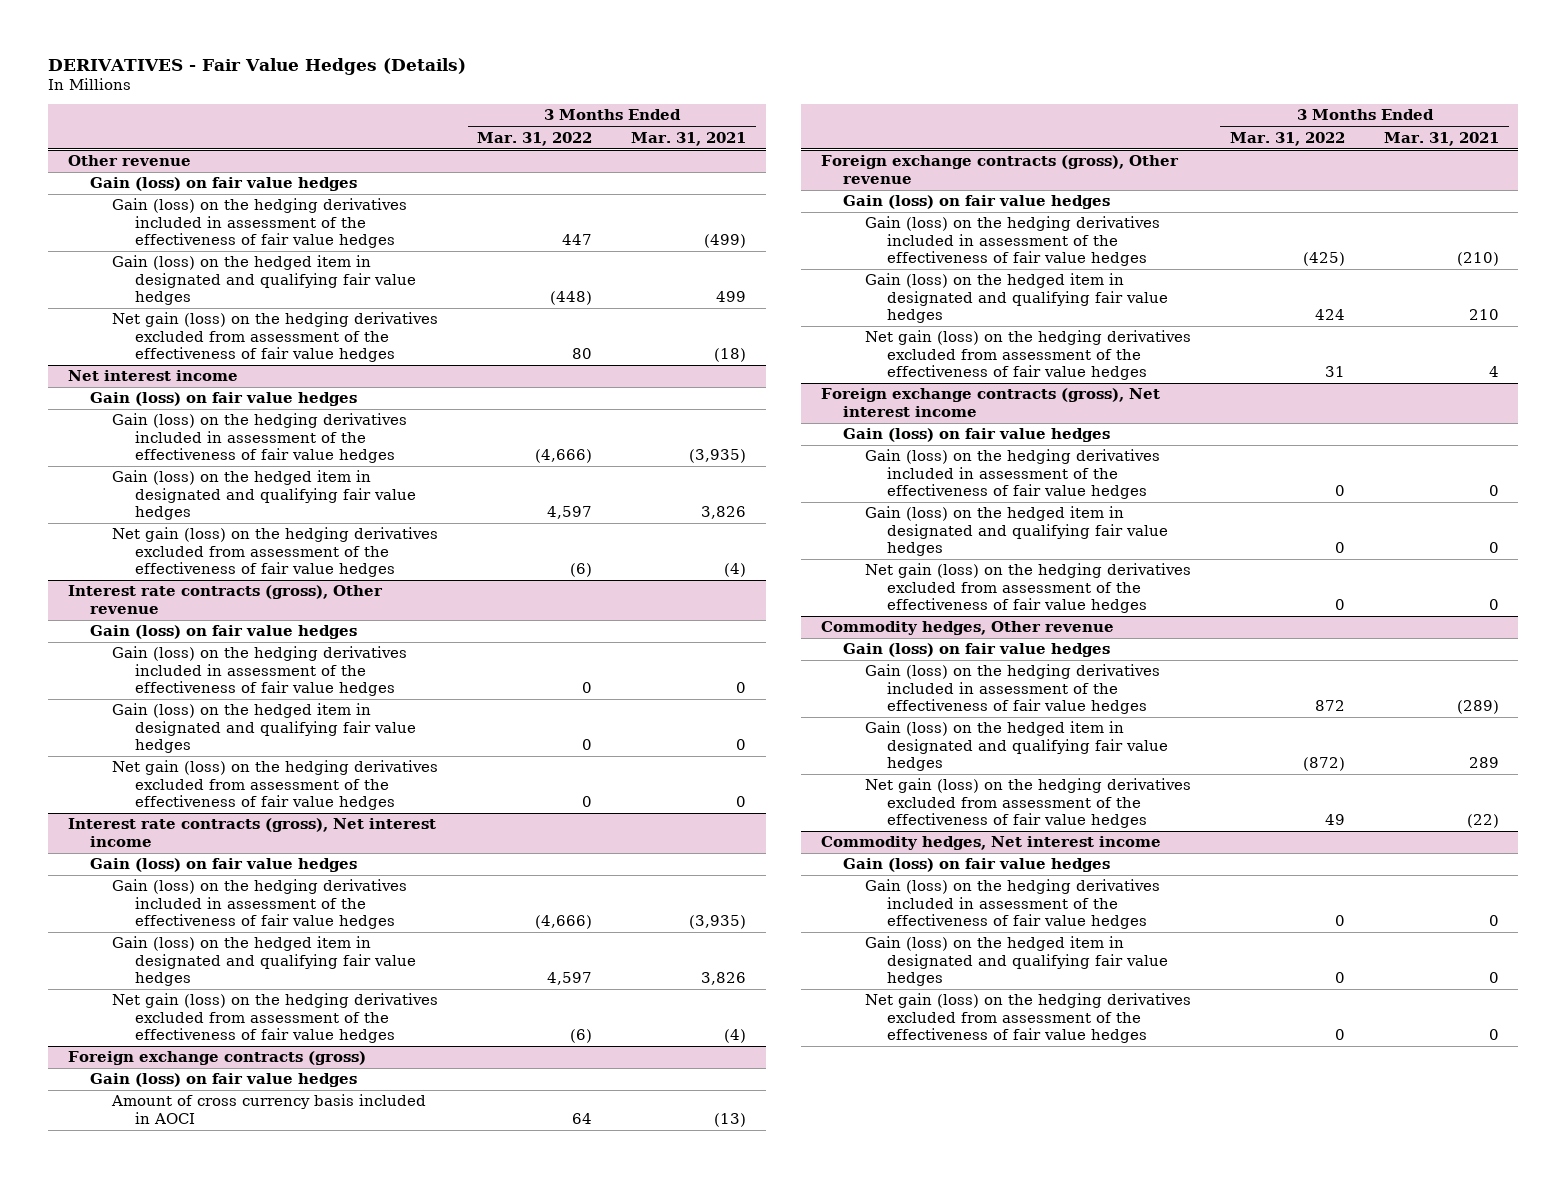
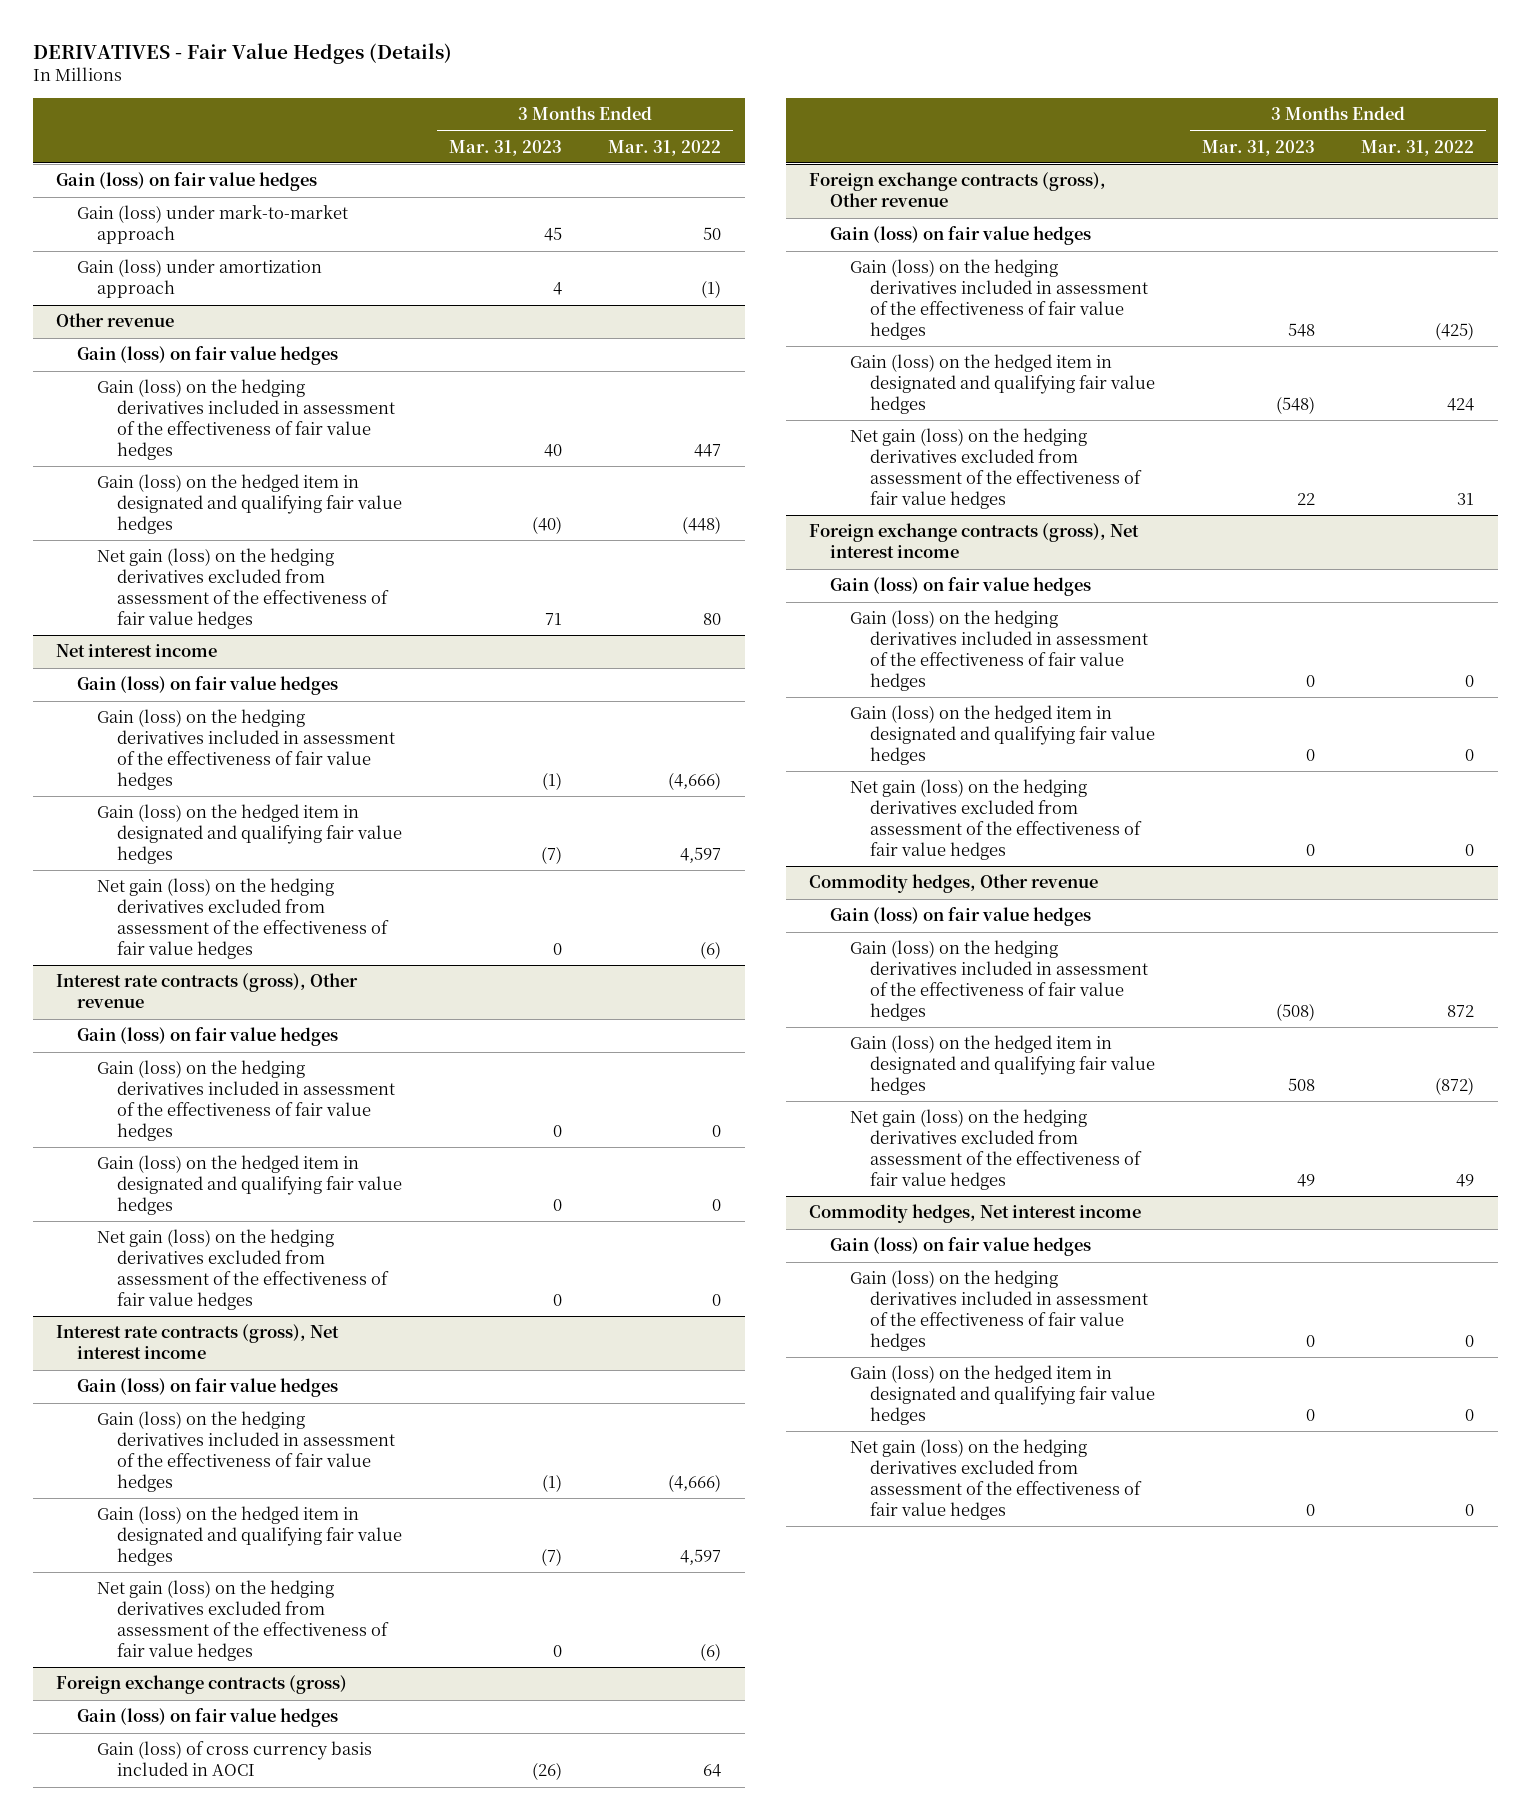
[631,131,747,146] Mar. 31, 2021 -> none
none -> [448,139,562,156] Mar. 31, 2023
none -> [56,172,318,192] Gain (loss) on fair value hedges
none -> [76,205,348,245] Gain (loss) under mark-to-market approach
none -> [76,259,322,299] Gain (loss) under amortization approach
[111,1094,427,1124] Amount of cross currency basis included in AOCI -> [96,1741,372,1777] Gain (loss) of cross currency basis included in AOCI

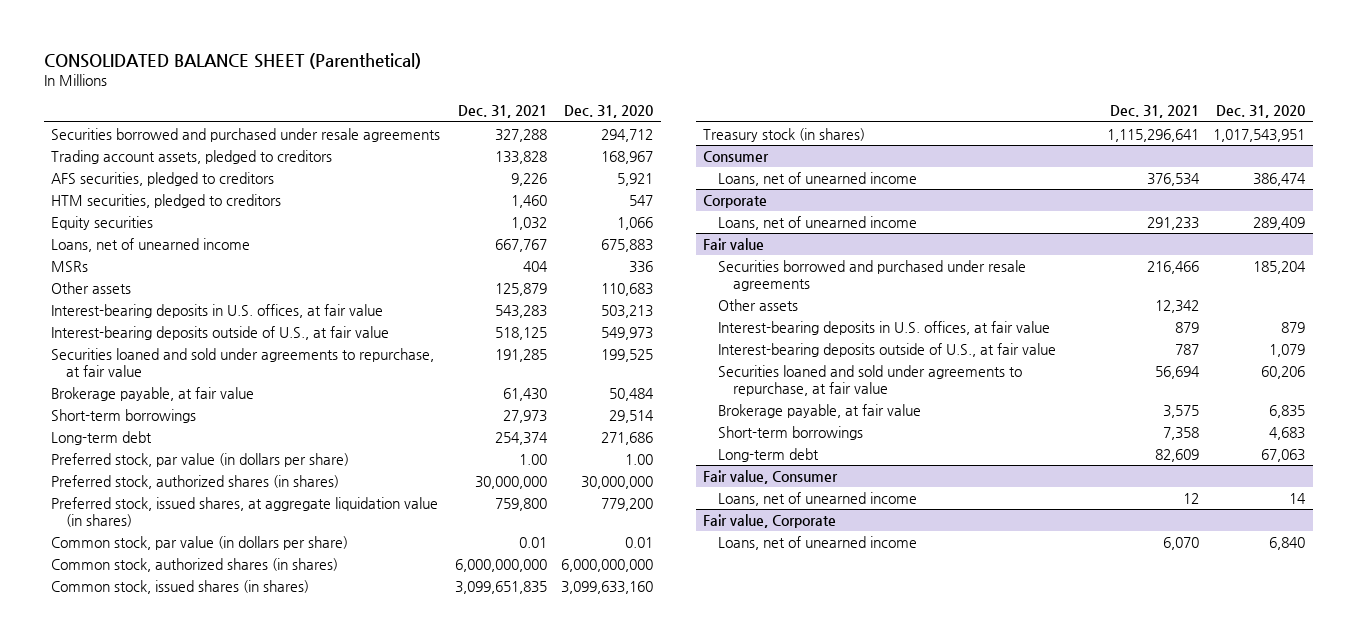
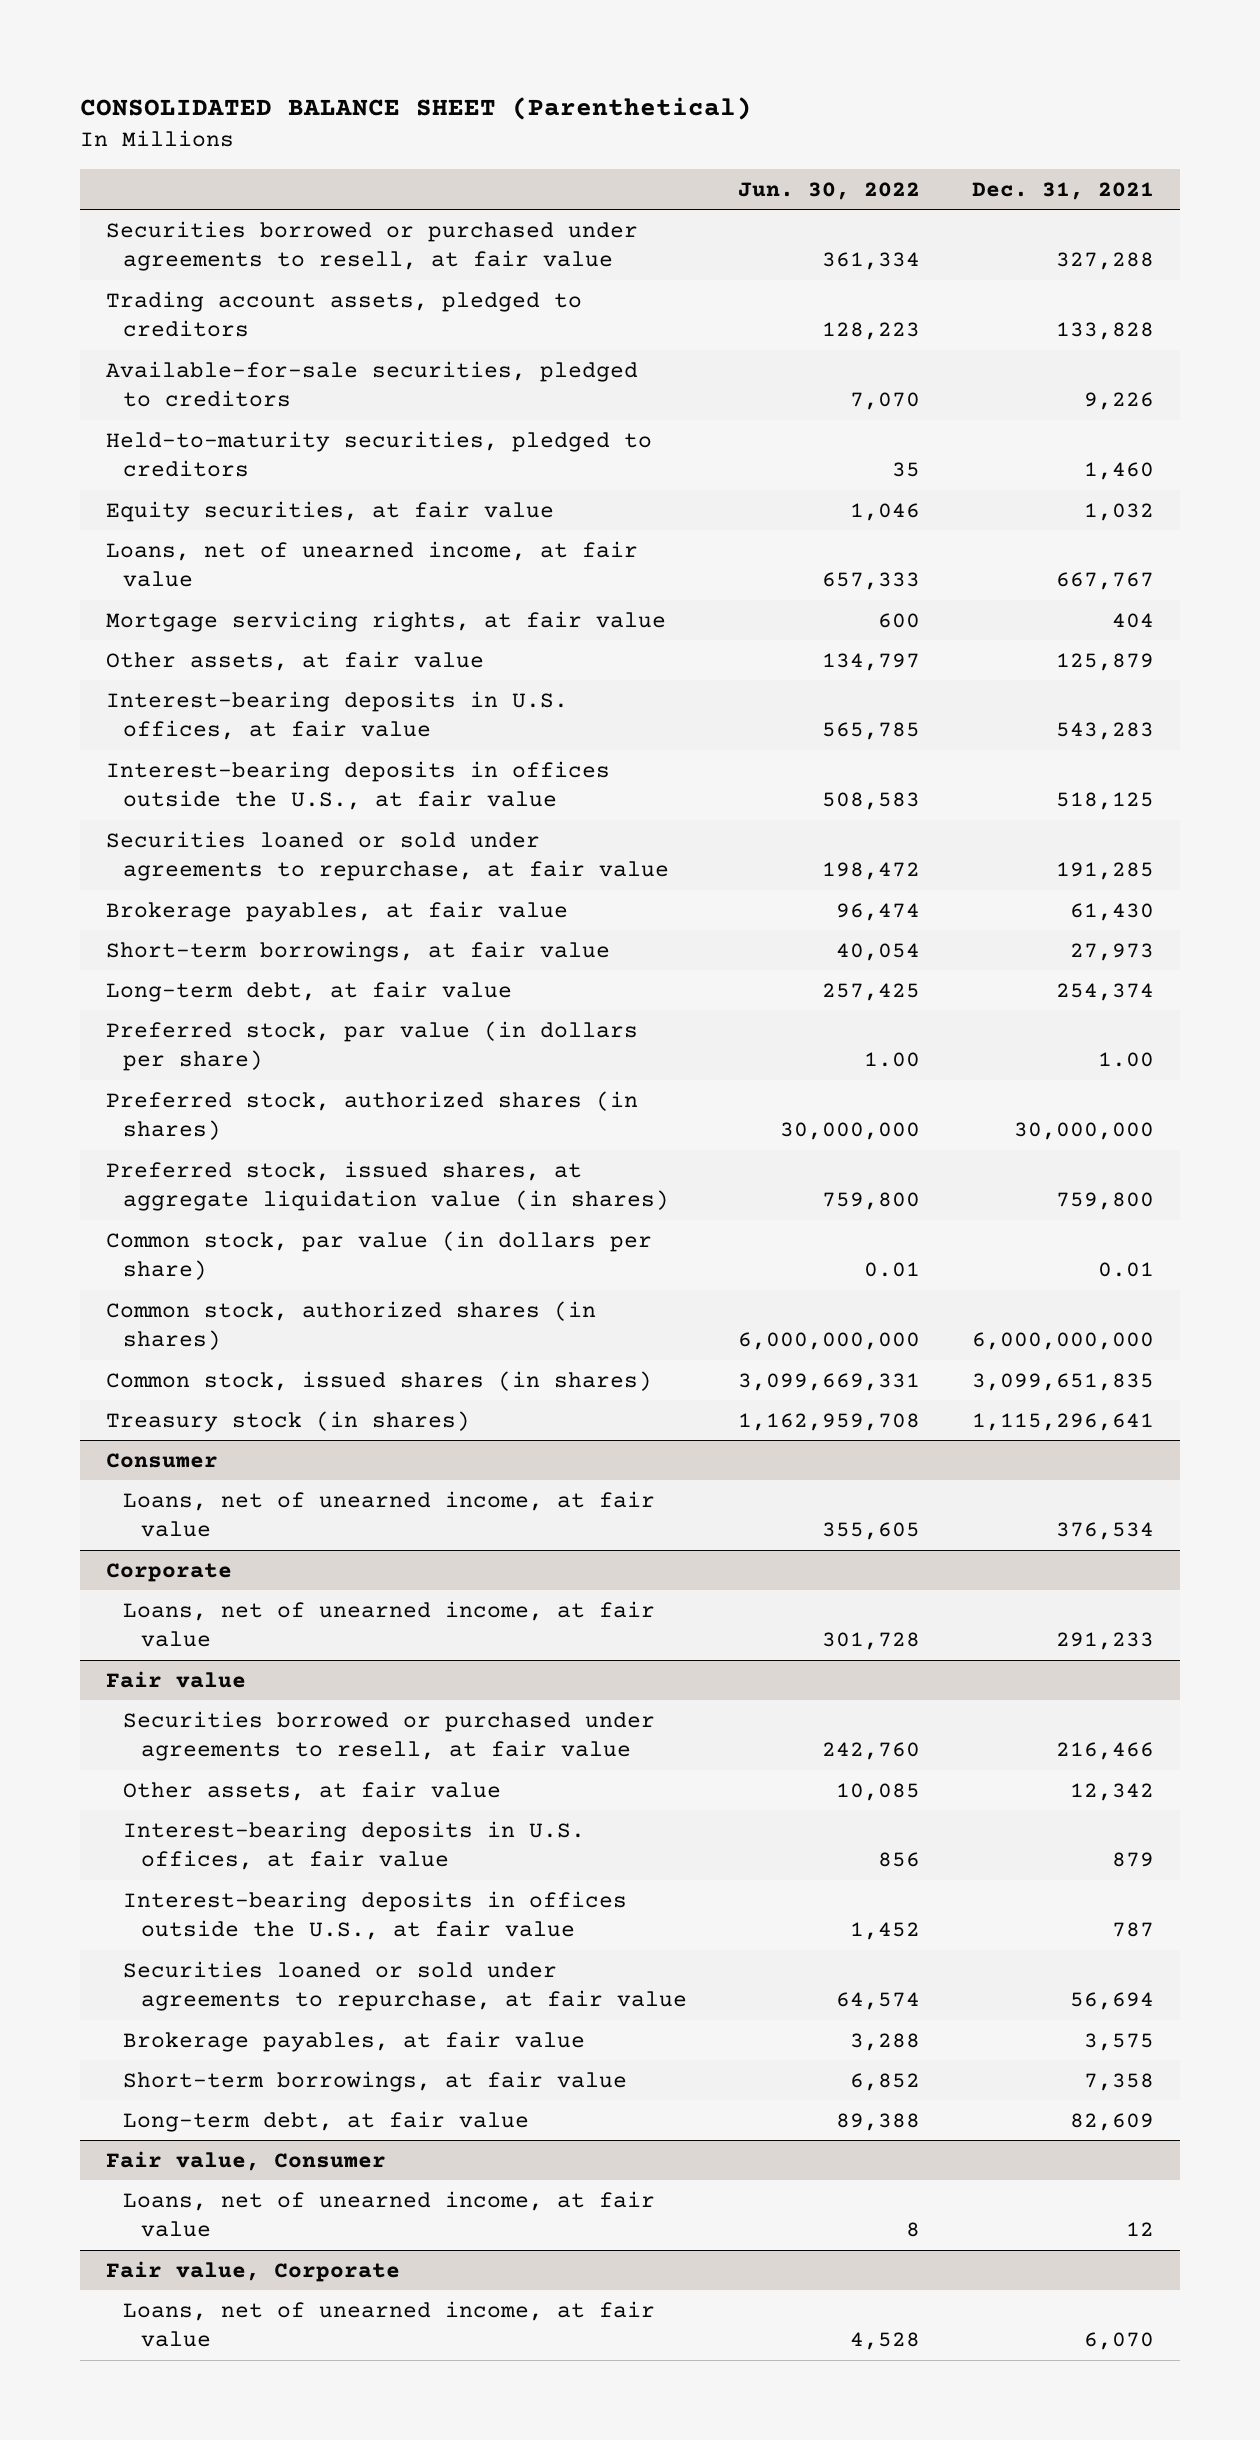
[564,105,654,119] Dec. 31, 2020 -> none
none -> [738,181,921,200] Jun. 30, 2022
[51,128,441,143] Securities borrowed and purchased under resale agreements -> [105,220,638,272] Securities borrowed or purchased under agreements to resell, at fair value
[51,172,275,187] AFS securities, pledged to creditors -> [105,360,638,408] Available-for-sale securities, pledged to creditors
[51,194,282,209] HTM securities, pledged to creditors -> [105,430,652,478] Held-to-maturity securities, pledged to creditors
[51,216,154,231] Equity securities -> [105,500,554,522] Equity securities, at fair value
[51,238,251,253] Loans, net of unearned income -> [105,540,638,588] Loans, net of unearned income, at fair value
[51,261,89,273] MSRs -> [105,610,666,632] Mortgage servicing rights, at fair value
[51,282,132,295] Other assets -> [105,650,484,671] Other assets, at fair value
[51,326,390,341] Interest-bearing deposits outside of U.S., at fair value -> [105,760,610,811] Interest-bearing deposits in offices outside the U.S., at fair value
[51,348,435,377] Securities loaned and sold under agreements to repurchase, at fair value -> [105,830,670,882] Securities loaned or sold under agreements to repurchase, at fair value
[51,387,255,402] Brokerage payable, at fair value -> [105,900,568,922] Brokerage payables, at fair value
[51,409,197,424] Short-term borrowings -> [105,940,610,962] Short-term borrowings, at fair value
[51,431,153,446] Long-term debt -> [105,980,512,1002] Long-term debt, at fair value
[718,172,918,187] Loans, net of unearned income -> [123,1490,656,1538] Loans, net of unearned income, at fair value
[718,216,918,231] Loans, net of unearned income -> [123,1600,656,1648] Loans, net of unearned income, at fair value
[718,260,1027,291] Securities borrowed and purchased under resale agreements -> [123,1710,656,1762] Securities borrowed or purchased under agreements to resell, at fair value
[718,299,799,312] Other assets -> [123,1780,502,1801] Other assets, at fair value
[718,343,1057,358] Interest-bearing deposits outside of U.S., at fair value -> [123,1890,628,1941] Interest-bearing deposits in offices outside the U.S., at fair value
[718,365,1023,396] Securities loaned and sold under agreements to repurchase, at fair value -> [123,1960,687,2012] Securities loaned or sold under agreements to repurchase, at fair value
[718,404,922,419] Brokerage payable, at fair value -> [123,2030,586,2052] Brokerage payables, at fair value
[718,426,864,441] Short-term borrowings -> [123,2070,628,2092] Short-term borrowings, at fair value
[718,448,820,463] Long-term debt -> [123,2110,530,2132] Long-term debt, at fair value
[718,492,918,507] Loans, net of unearned income -> [123,2190,656,2238] Loans, net of unearned income, at fair value
[718,536,918,551] Loans, net of unearned income -> [123,2300,656,2348] Loans, net of unearned income, at fair value

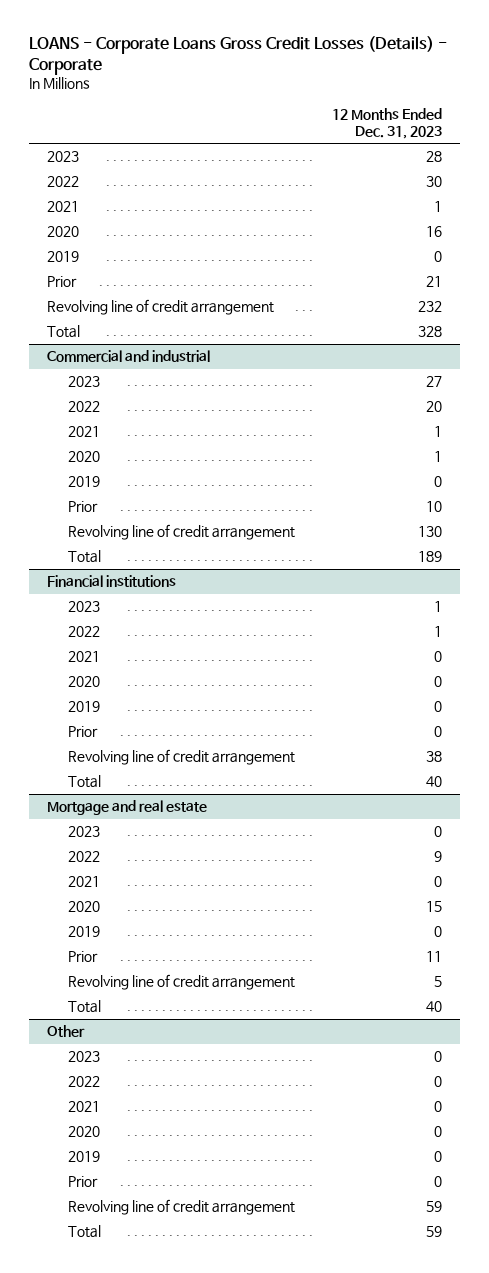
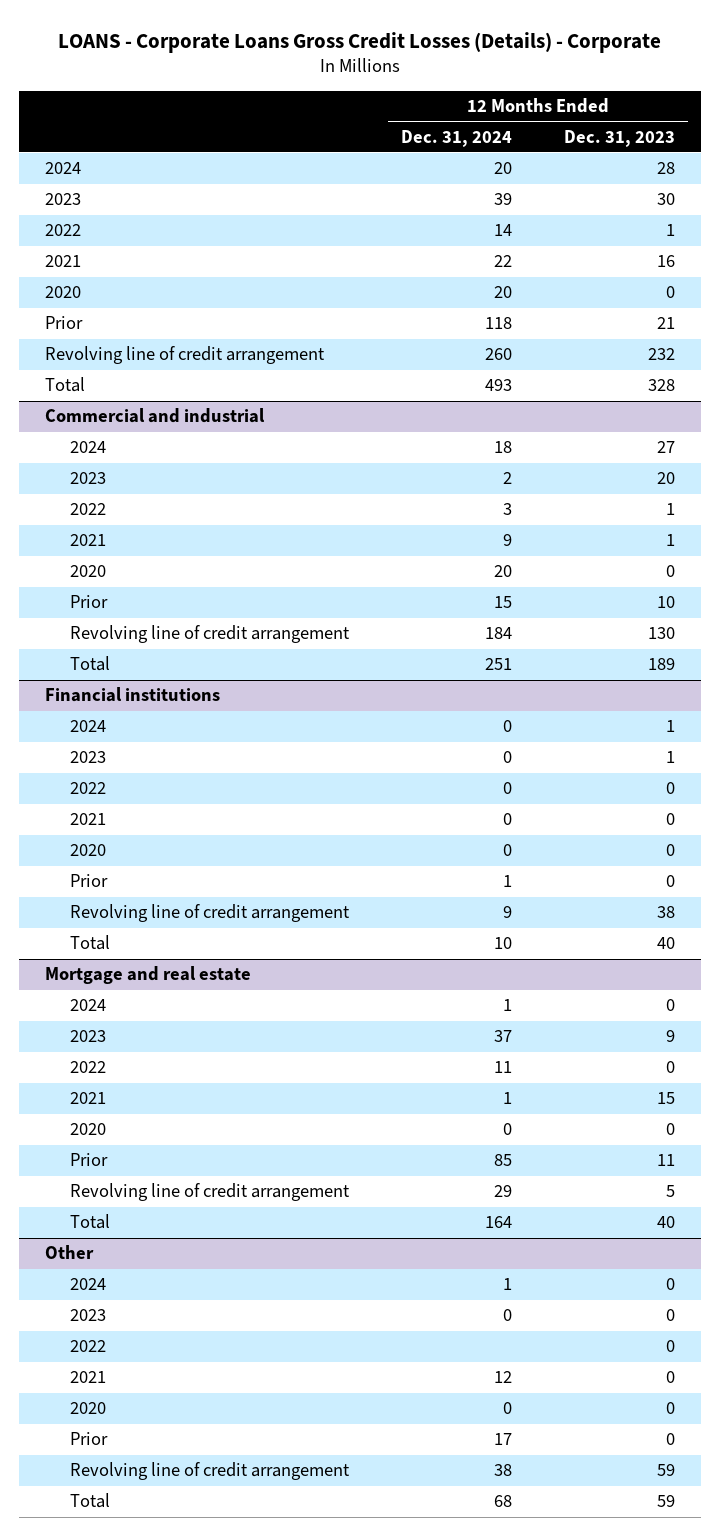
none -> [401,129,513,147] Dec. 31, 2024
[46,251,79,263] 2019 -> none
none -> [45,162,82,175] 2024
[425,151,442,163] 28 -> [657,193,676,206] 30
[425,176,442,188] 30 -> [666,224,676,237] 1
[433,201,442,213] 1 -> [657,255,676,268] 16
[425,226,442,238] 16 -> [666,286,676,299] 0
none -> [70,441,107,454] 2024
[425,376,442,388] 27 -> [657,472,676,485] 20
[425,401,442,413] 20 -> [666,503,676,516] 1
[68,476,101,488] 2019 -> none
[433,451,442,463] 1 -> [666,565,676,578] 0
none -> [70,720,107,733] 2024
[433,626,442,638] 1 -> [666,782,676,795] 0
[68,701,101,713] 2019 -> none
[68,926,101,938] 2019 -> none
none -> [70,999,107,1012] 2024
[433,826,442,838] 0 -> [666,1030,676,1043] 9
[433,851,442,863] 9 -> [666,1061,676,1074] 0
[433,876,442,888] 0 -> [657,1092,676,1105] 15
[425,901,442,913] 15 -> [666,1123,676,1136] 0
none -> [70,1278,107,1291] 2024
[68,1151,101,1163] 2019 -> none

